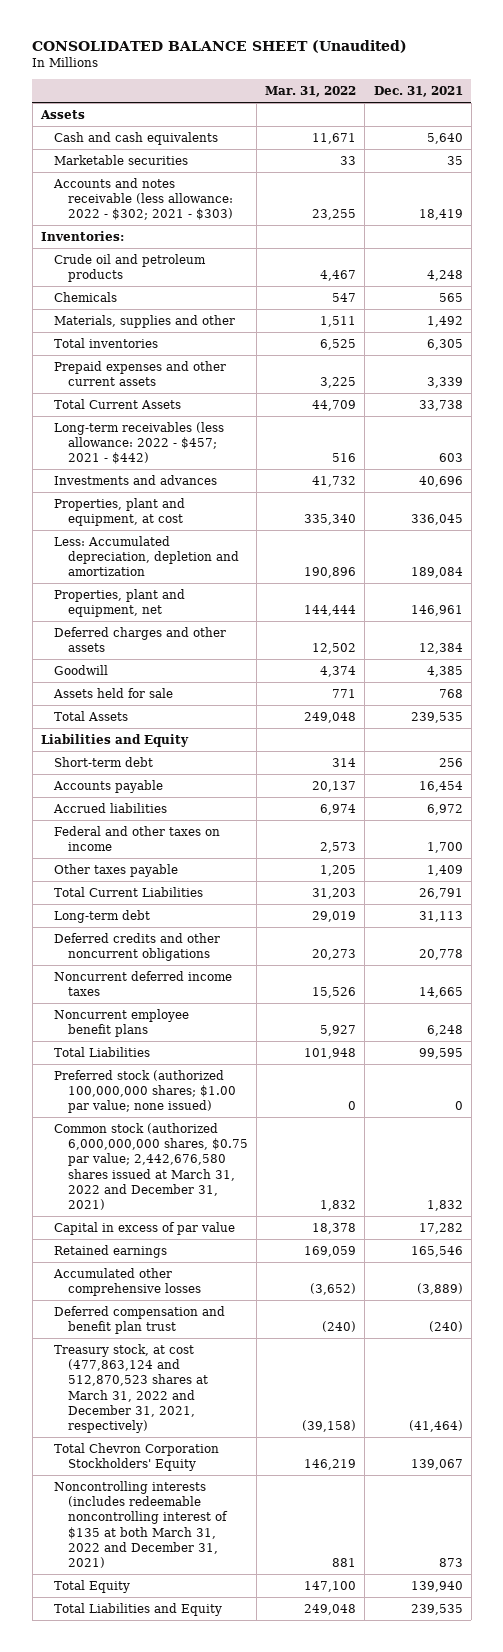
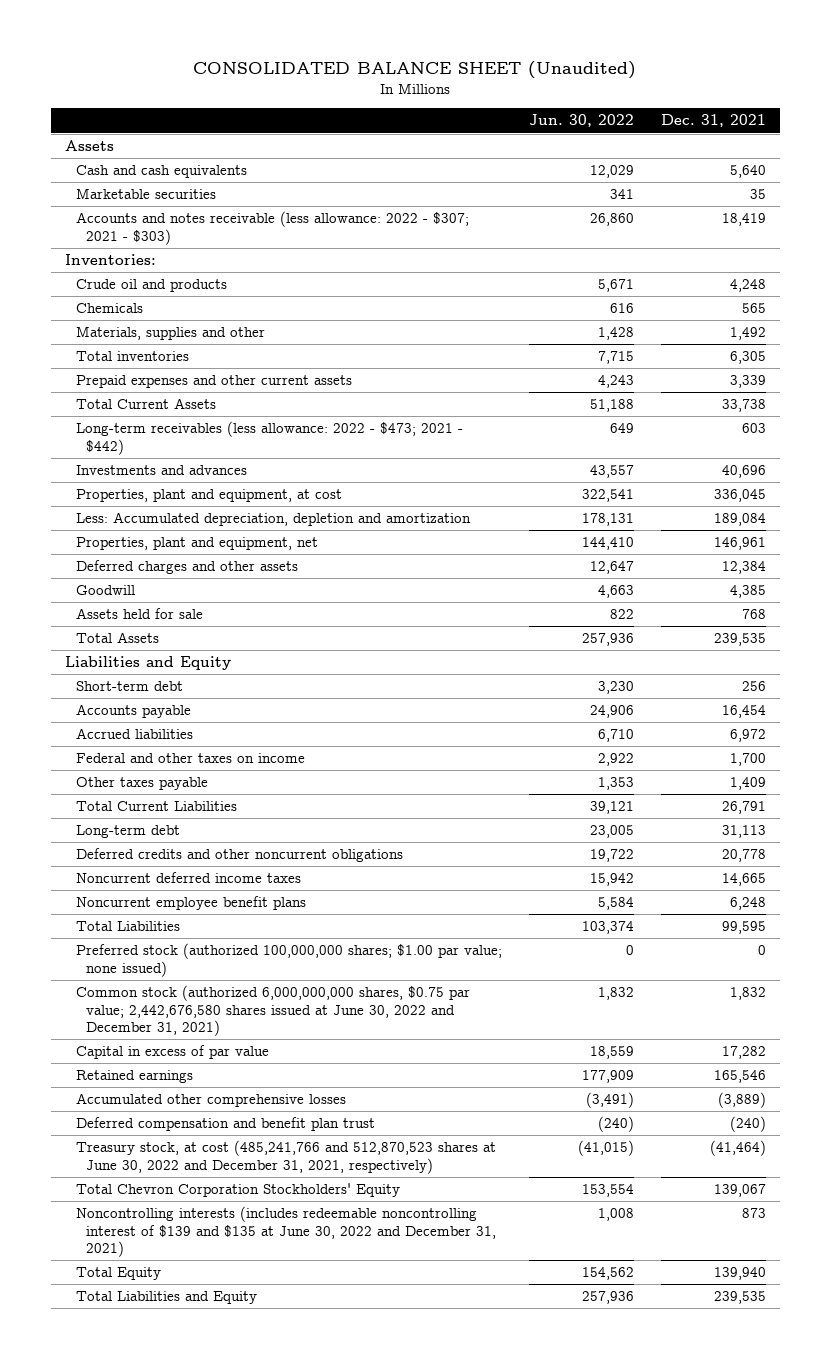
[265,86,357,98] Mar. 31, 2022 -> none
none -> [528,114,634,128] Jun. 30, 2022
[53,177,233,221] Accounts and notes receivable (less allowance: 2022 - $302; 2021 - $303) -> [75,211,469,245] Accounts and notes receivable (less allowance: 2022 - $307; 2021 - $303)
[54,253,207,283] Crude oil and petroleum products -> [75,279,227,293] Crude oil and products
[54,421,225,465] Long-term receivables (less allowance: 2022 - $457; 2021 - $442) -> [75,421,463,455] Long-term receivables (less allowance: 2022 - $473; 2021 - $442)
[54,1122,248,1211] Common stock (authorized 6,000,000,000 shares, $0.75 par value; 2,442,676,580 shares issued at March 31, 2022 and December 31, 2021) -> [75,985,470,1037] Common stock (authorized 6,000,000,000 shares, $0.75 par value; 2,442,676,580 shares issued at June 30, 2022 and December 31, 2021)
[54,1343,208,1434] Treasury stock, at cost (477,863,124 and 512,870,523 shares at March 31, 2022 and December 31, 2021, respectively) -> [75,1140,496,1174] Treasury stock, at cost (485,241,766 and 512,870,523 shares at June 30, 2022 and December 31, 2021, respectively)
[54,1480,228,1569] Noncontrolling interests (includes redeemable noncontrolling interest of $135 at both March 31, 2022 and December 31, 2021) -> [75,1206,497,1258] Noncontrolling interests (includes redeemable noncontrolling interest of $139 and $135 at June 30, 2022 and December 31, 2021)

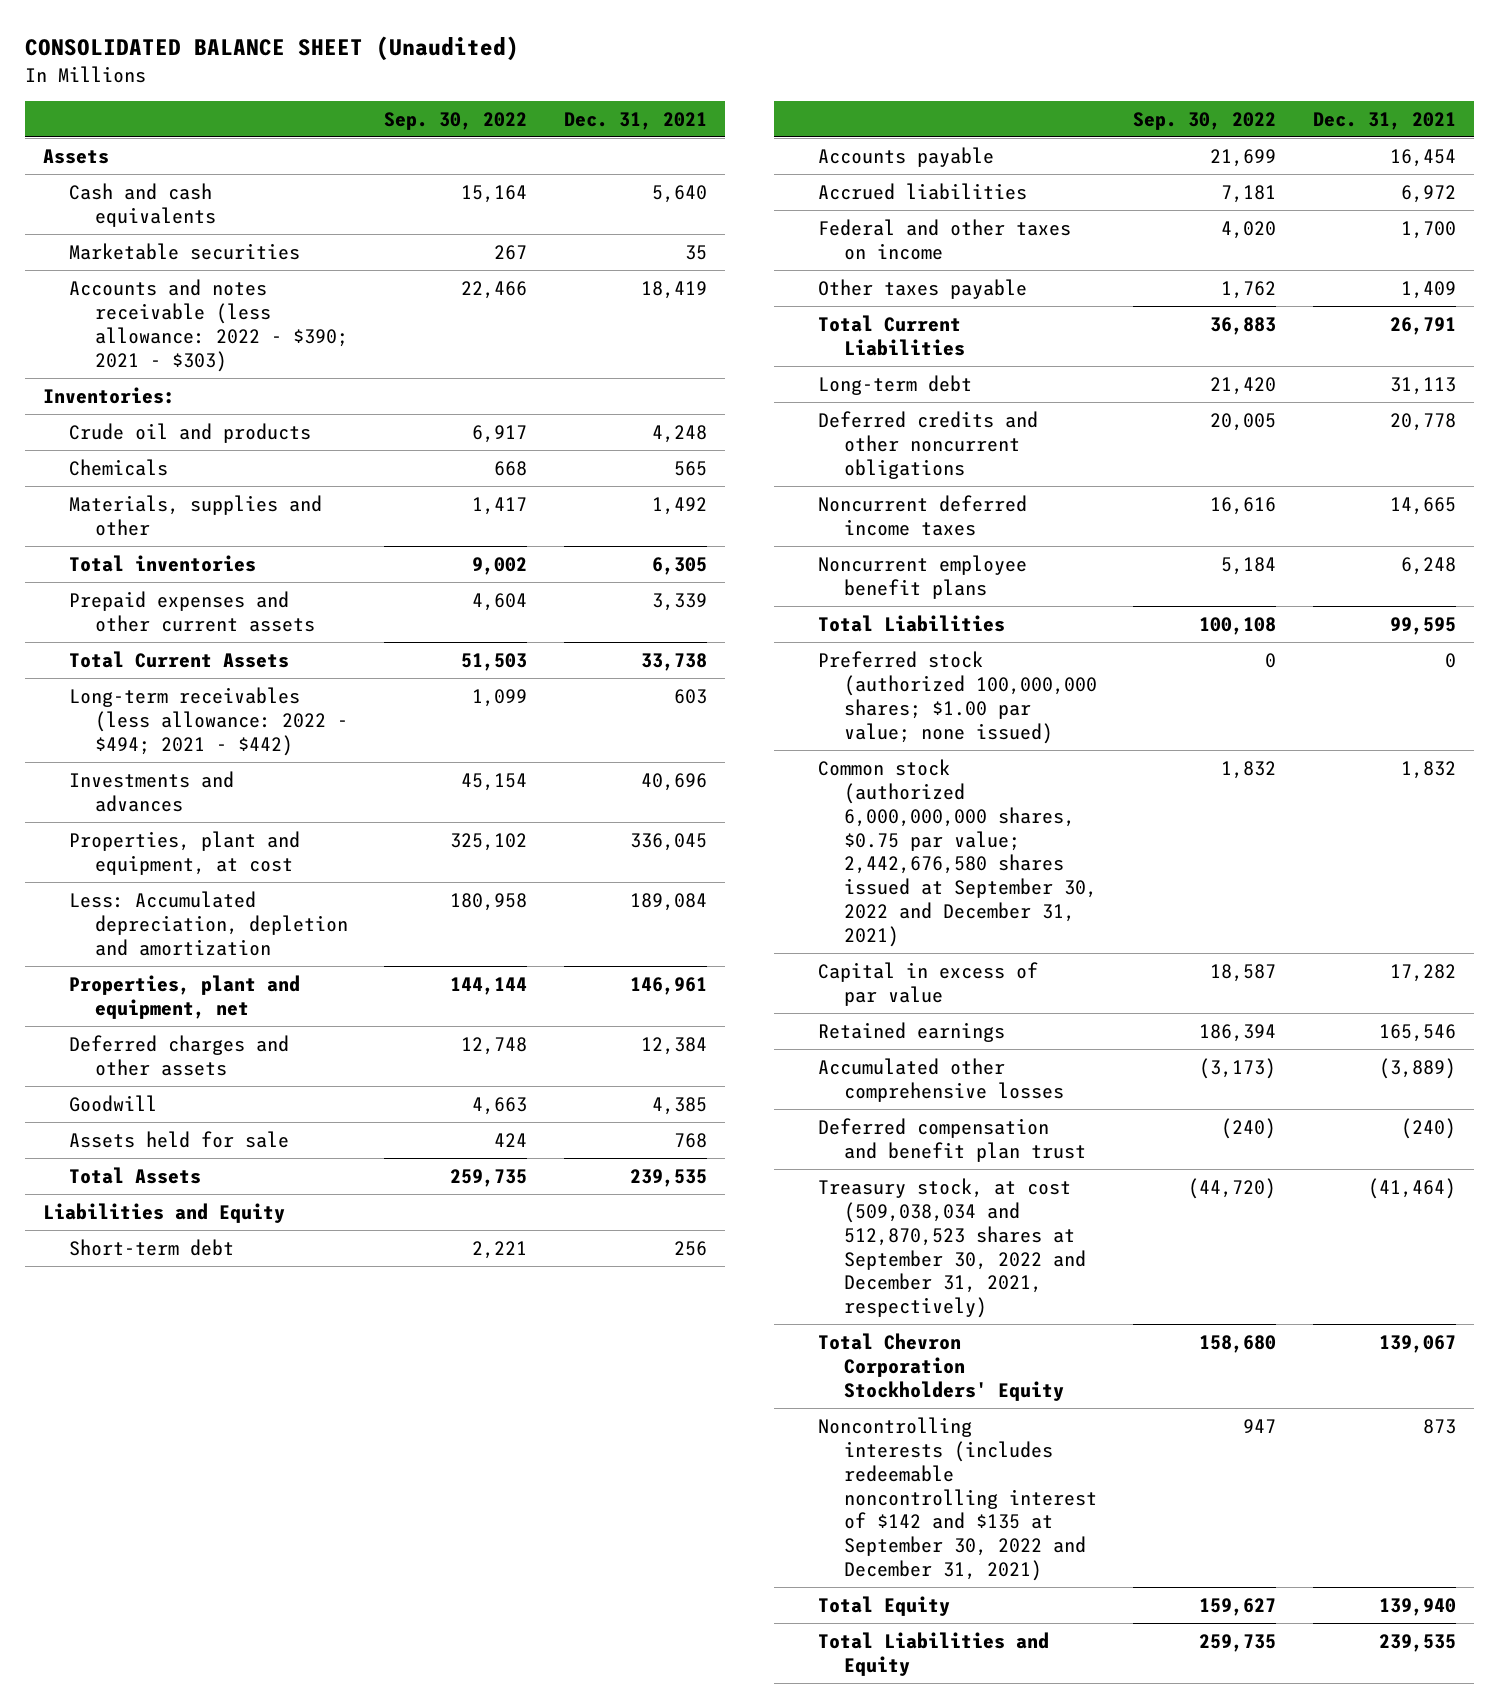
[528,114,634,128] Jun. 30, 2022 -> none
none -> [384,111,528,130] Sep. 30, 2022
[75,211,469,245] Accounts and notes receivable (less allowance: 2022 - $307; 2021 - $303) -> [69,278,349,372] Accounts and notes receivable (less allowance: 2022 - $390; 2021 - $303)
[75,421,463,455] Long-term receivables (less allowance: 2022 - $473; 2021 - $442) -> [69,686,349,756] Long-term receivables (less allowance: 2022 - $494; 2021 - $442)
[75,985,470,1037] Common stock (authorized 6,000,000,000 shares, $0.75 par value; 2,442,676,580 shares issued at June 30, 2022 and December 31, 2021) -> [817,758,1097,948] Common stock (authorized 6,000,000,000 shares, $0.75 par value; 2,442,676,580 shares issued at September 30, 2022 and December 31, 2021)
[75,1140,496,1174] Treasury stock, at cost (485,241,766 and 512,870,523 shares at June 30, 2022 and December 31, 2021, respectively) -> [817,1177,1086,1319] Treasury stock, at cost (509,038,034 and 512,870,523 shares at September 30, 2022 and December 31, 2021, respectively)
[75,1206,497,1258] Noncontrolling interests (includes redeemable noncontrolling interest of $139 and $135 at June 30, 2022 and December 31, 2021) -> [817,1416,1097,1582] Noncontrolling interests (includes redeemable noncontrolling interest of $142 and $135 at September 30, 2022 and December 31, 2021)

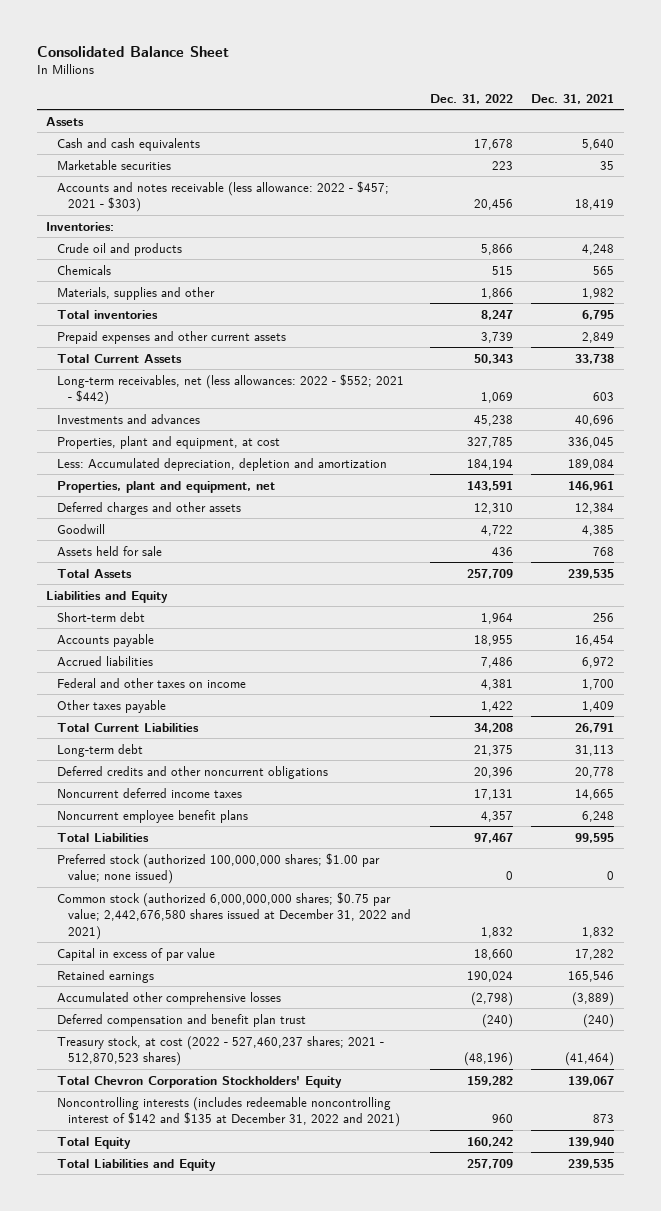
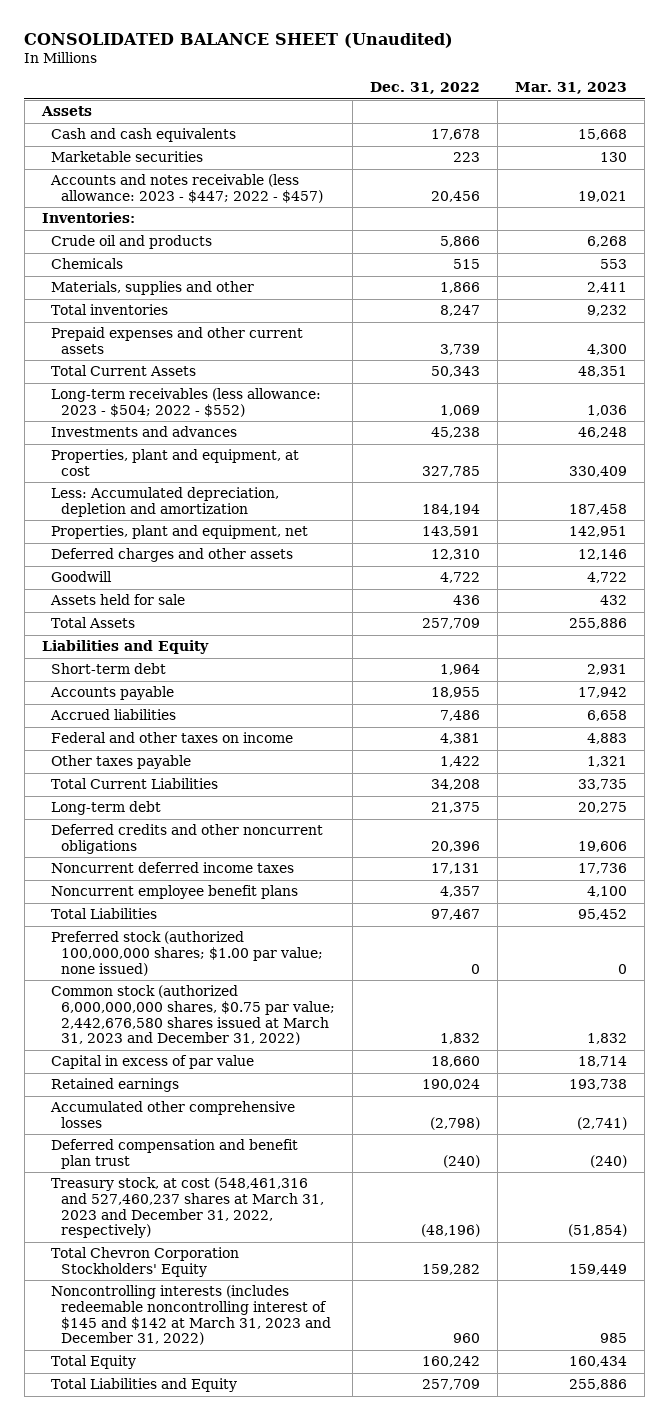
[37,45,230,57] Consolidated Balance Sheet -> [24,33,454,49] CONSOLIDATED BALANCE SHEET (Unaudited)
[531,93,615,104] Dec. 31, 2021 -> none
none -> [515,82,628,95] Mar. 31, 2023
[57,180,390,213] Accounts and notes receivable (less allowance: 2022 - $457; 2021 - $303) -> [50,174,323,203] Accounts and notes receivable (less allowance: 2023 - $447; 2022 - $457)
[57,373,405,406] Long-term receivables, net (less allowances: 2022 - $552; 2021 - $442) -> [51,388,322,417] Long-term receivables (less allowance: 2023 - $504; 2022 - $552)
[57,891,412,940] Common stock (authorized 6,000,000,000 shares; $0.75 par value; 2,442,676,580 shares issued at December 31, 2022 and 2021) -> [51,985,335,1046] Common stock (authorized 6,000,000,000 shares, $0.75 par value; 2,442,676,580 shares issued at March 31, 2023 and December 31, 2022)
[57,1035,385,1067] Treasury stock, at cost (2022 - 527,460,237 shares; 2021 - 512,870,523 shares) -> [51,1177,324,1239] Treasury stock, at cost (548,461,316 and 527,460,237 shares at March 31, 2023 and December 31, 2022, respectively)
[57,1096,401,1128] Noncontrolling interests (includes redeemable noncontrolling interest of $142 and $135 at December 31, 2022 and 2021) -> [51,1285,331,1346] Noncontrolling interests (includes redeemable noncontrolling interest of $145 and $142 at March 31, 2023 and December 31, 2022)

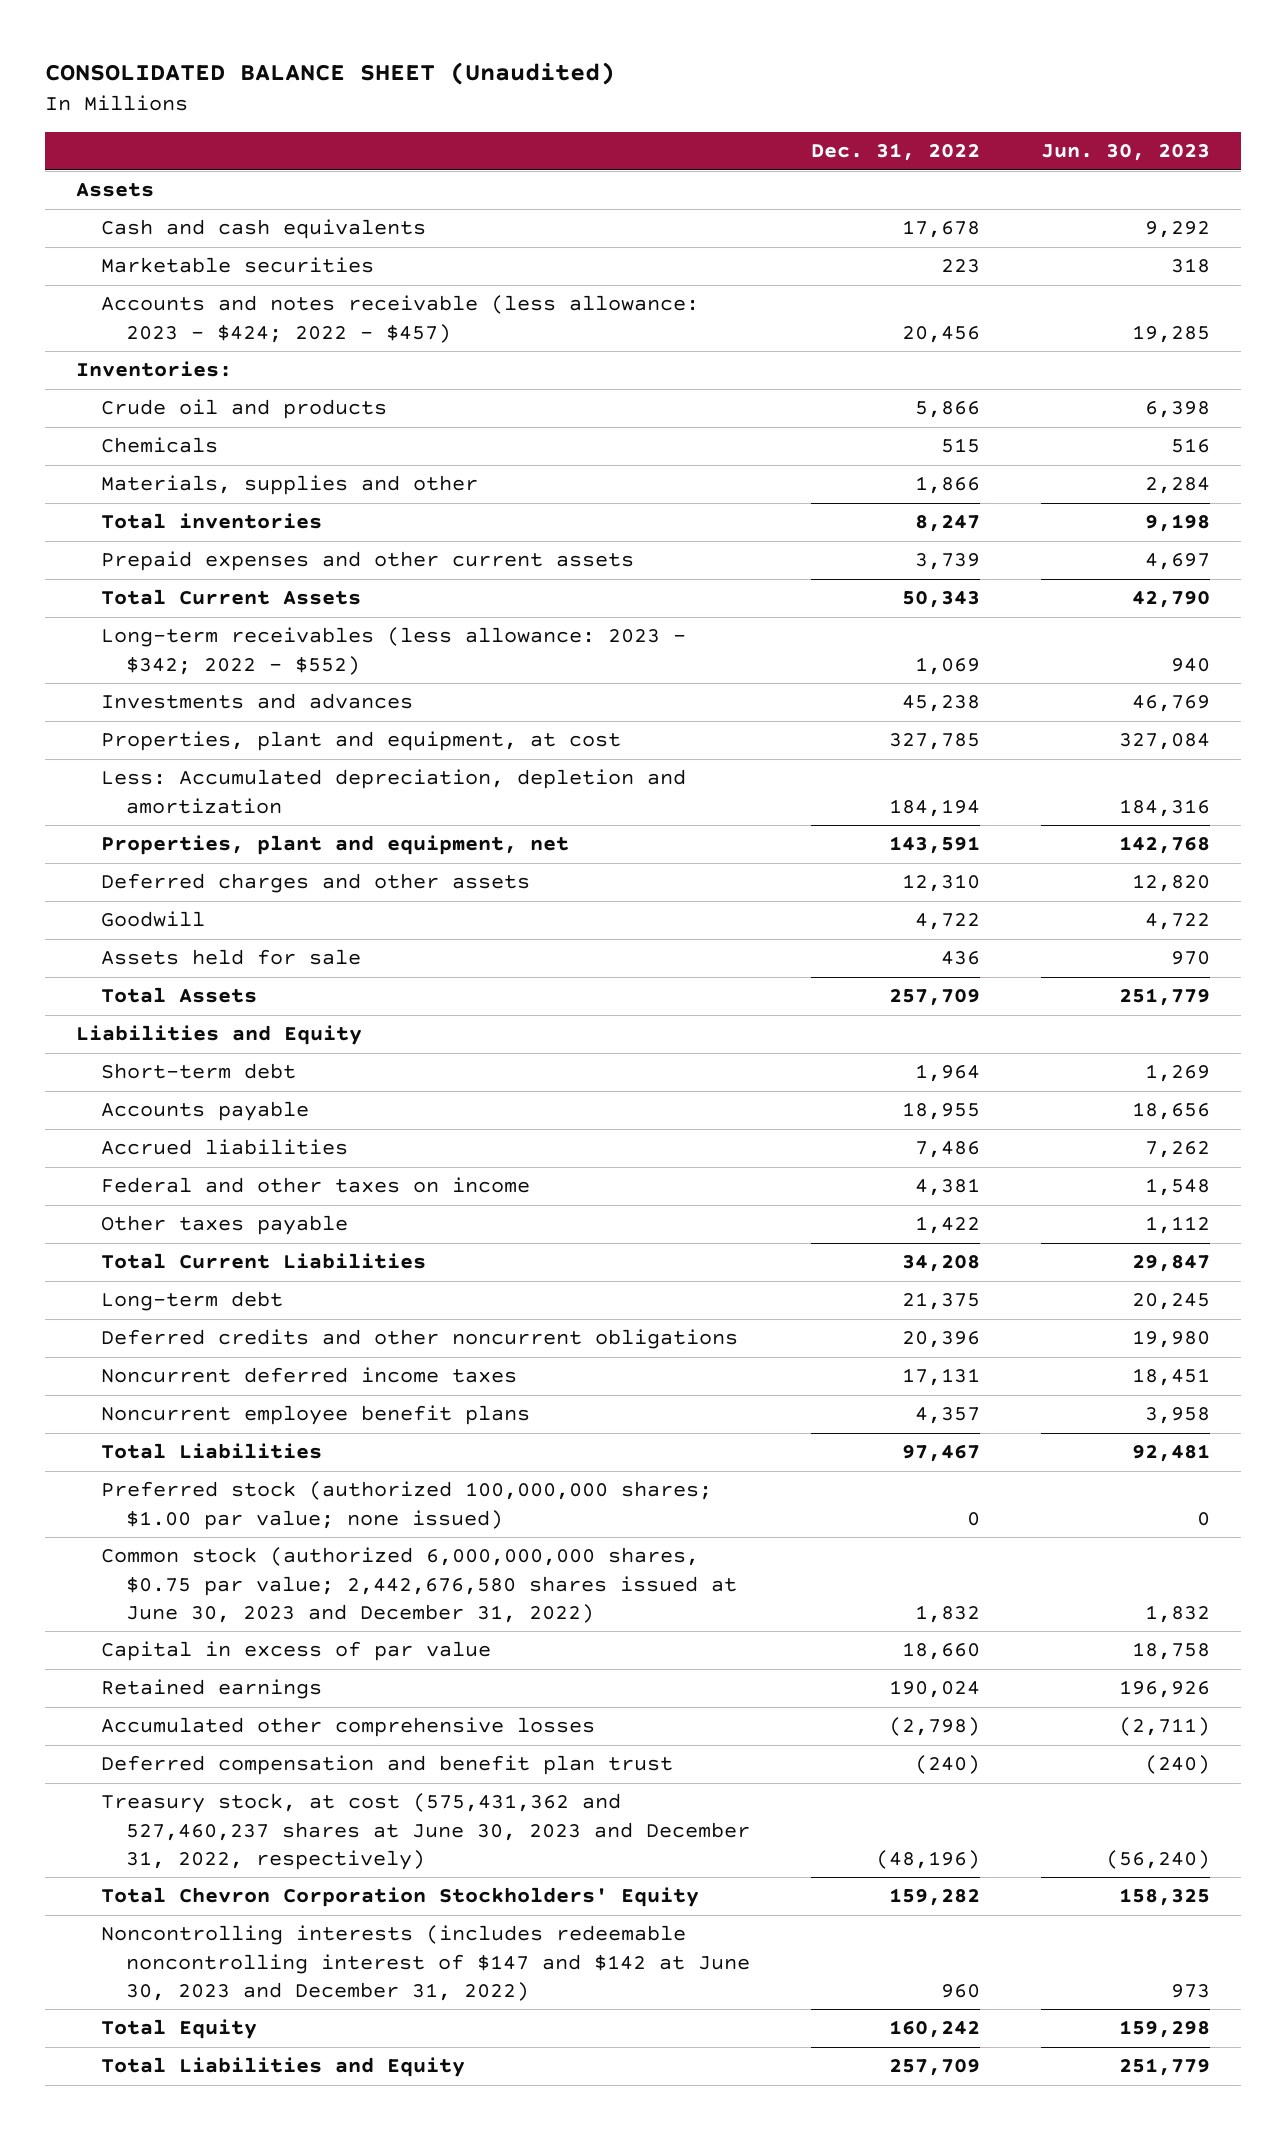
[515,82,628,95] Mar. 31, 2023 -> none
none -> [1041,144,1211,162] Jun. 30, 2023
[50,174,323,203] Accounts and notes receivable (less allowance: 2023 - $447; 2022 - $457) -> [100,295,699,343] Accounts and notes receivable (less allowance: 2023 - $424; 2022 - $457)
[51,388,322,417] Long-term receivables (less allowance: 2023 - $504; 2022 - $552) -> [100,627,686,675] Long-term receivables (less allowance: 2023 - $342; 2022 - $552)
[51,985,335,1046] Common stock (authorized 6,000,000,000 shares, $0.75 par value; 2,442,676,580 shares issued at March 31, 2023 and December 31, 2022) -> [100,1547,738,1624] Common stock (authorized 6,000,000,000 shares, $0.75 par value; 2,442,676,580 shares issued at June 30, 2023 and December 31, 2022)
[51,1177,324,1239] Treasury stock, at cost (548,461,316 and 527,460,237 shares at March 31, 2023 and December 31, 2022, respectively) -> [100,1793,751,1871] Treasury stock, at cost (575,431,362 and 527,460,237 shares at June 30, 2023 and December 31, 2022, respectively)
[51,1285,331,1346] Noncontrolling interests (includes redeemable noncontrolling interest of $145 and $142 at March 31, 2023 and December 31, 2022) -> [100,1925,751,2002] Noncontrolling interests (includes redeemable noncontrolling interest of $147 and $142 at June 30, 2023 and December 31, 2022)

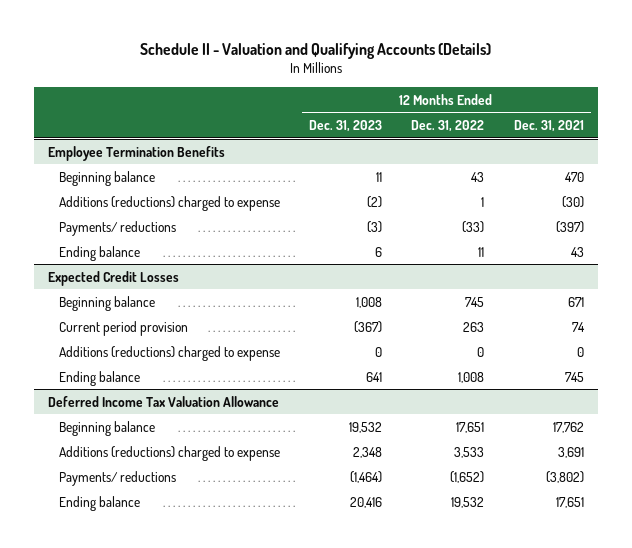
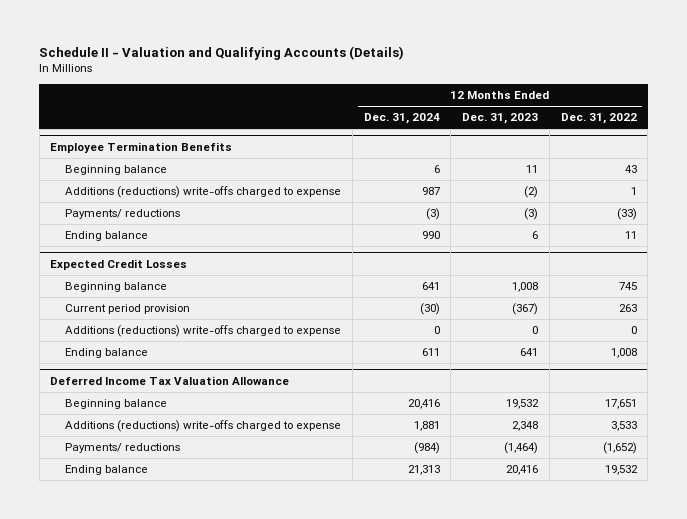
[513,120,584,133] Dec. 31, 2021 -> none
none -> [363,113,440,125] Dec. 31, 2024
[58,195,280,211] Additions (reductions) charged to expense -> [64,186,341,199] Additions (reductions) write-offs charged to expense
[58,345,280,361] Additions (reductions) charged to expense -> [64,325,341,338] Additions (reductions) write-offs charged to expense
[58,445,280,461] Additions (reductions) charged to expense -> [64,420,341,433] Additions (reductions) write-offs charged to expense

